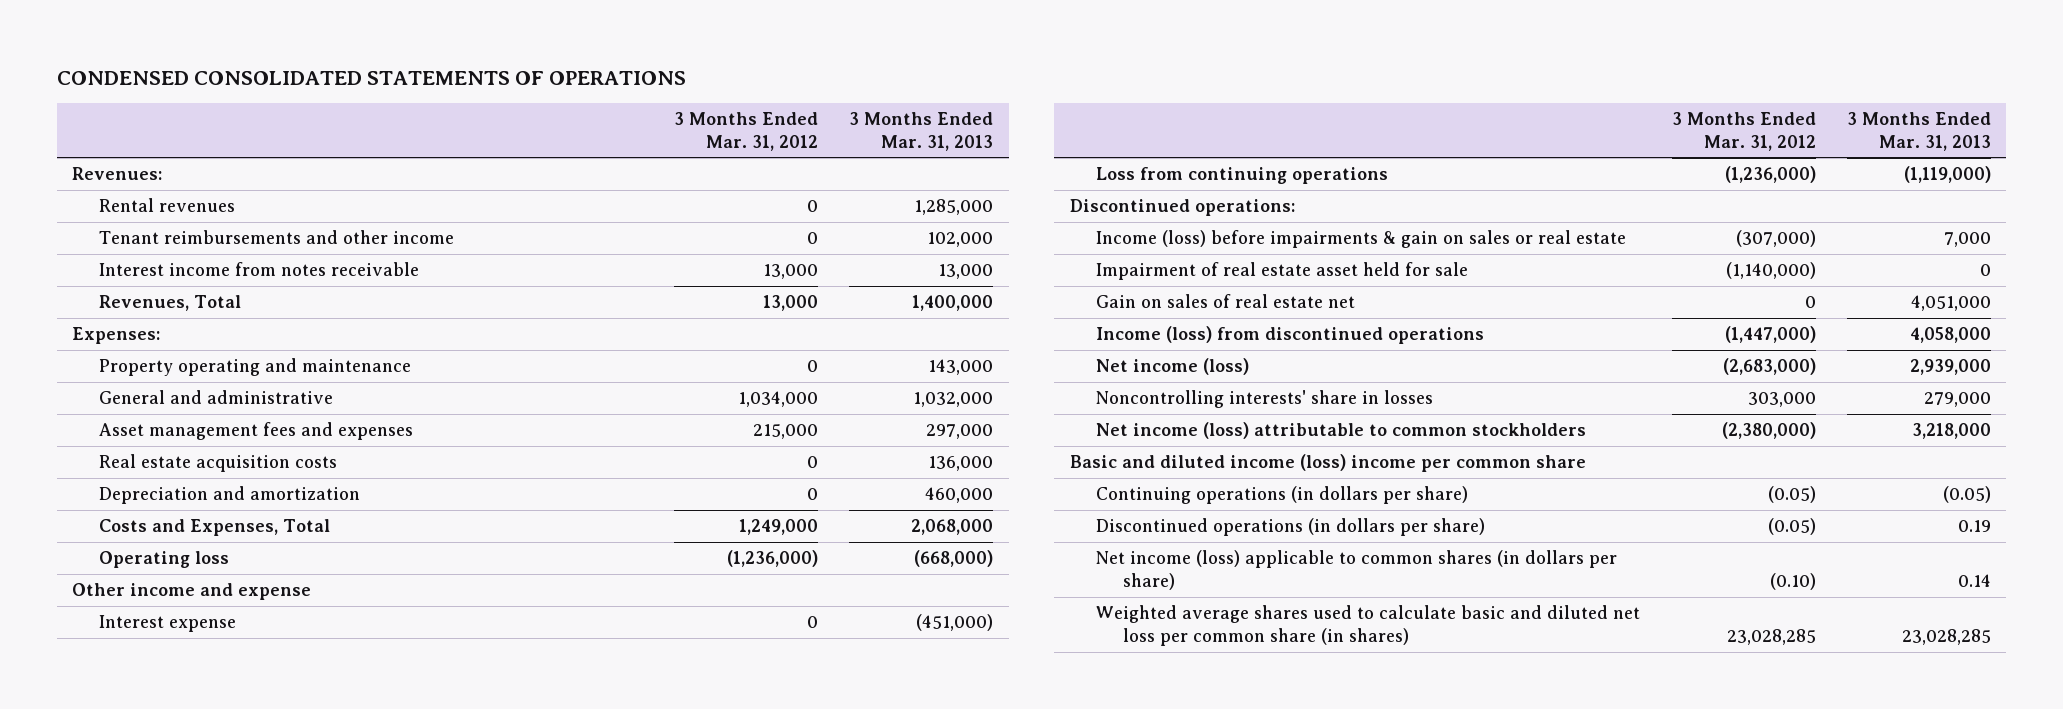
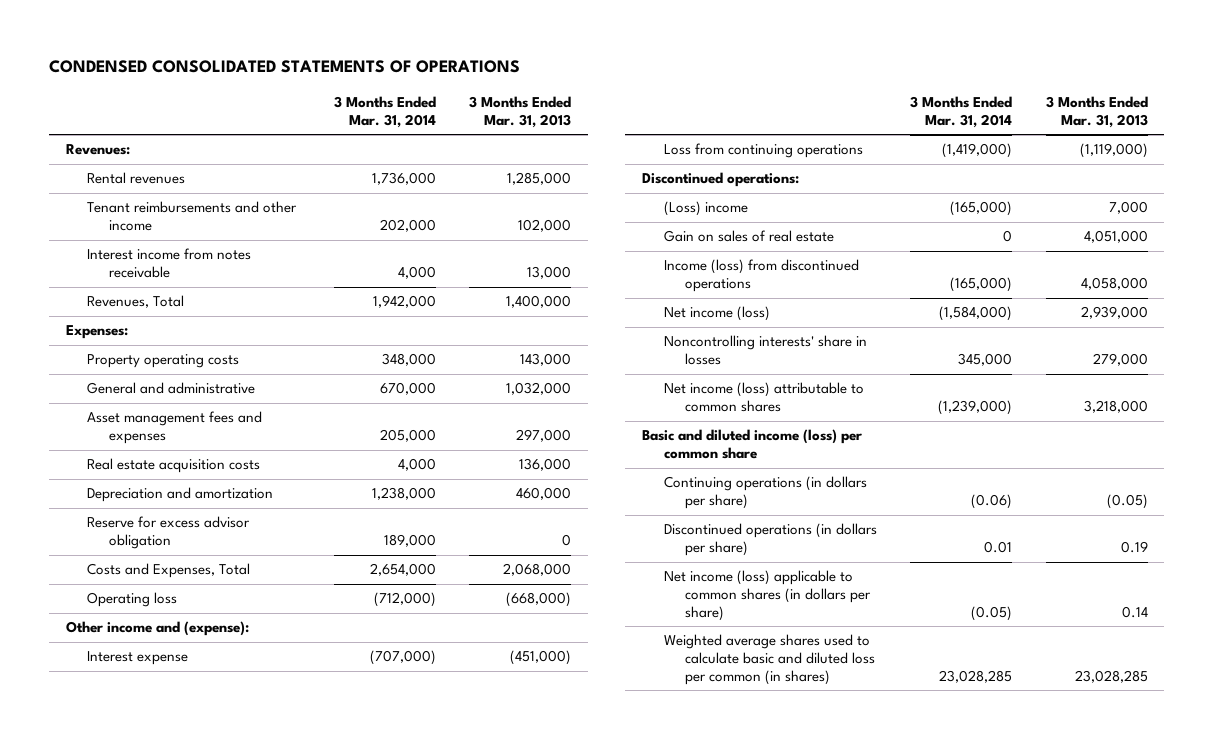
[674,112,819,151] 3 Months Ended Mar. 31, 2012 -> none
none -> [333,96,436,128] 3 Months Ended Mar. 31, 2014
[99,358,412,377] Property operating and maintenance -> [87,354,240,369] Property operating costs
none -> [87,516,251,550] Reserve for excess advisor obligation
[72,583,312,601] Other income and expense -> [65,621,249,637] Other income and (expense):
[1096,230,1627,249] Income (loss) before impairments & gain on sales or real estate -> none
[1096,262,1469,281] Impairment of real estate asset held for sale -> none
none -> [663,201,748,217] (Loss) income
[1096,294,1356,309] Gain on sales of real estate net -> [663,230,834,243] Gain on sales of real estate
[1096,422,1587,440] Net income (loss) attributable to common stockholders -> [663,382,864,413] Net income (loss) attributable to common shares
[1069,454,1586,473] Basic and diluted income (loss) income per common share -> [642,429,863,460] Basic and diluted income (loss) per common share
[1096,605,1641,646] Weighted average shares used to calculate basic and diluted net loss per common share (in shares) -> [663,634,876,685] Weighted average shares used to calculate basic and diluted loss per common (in shares)

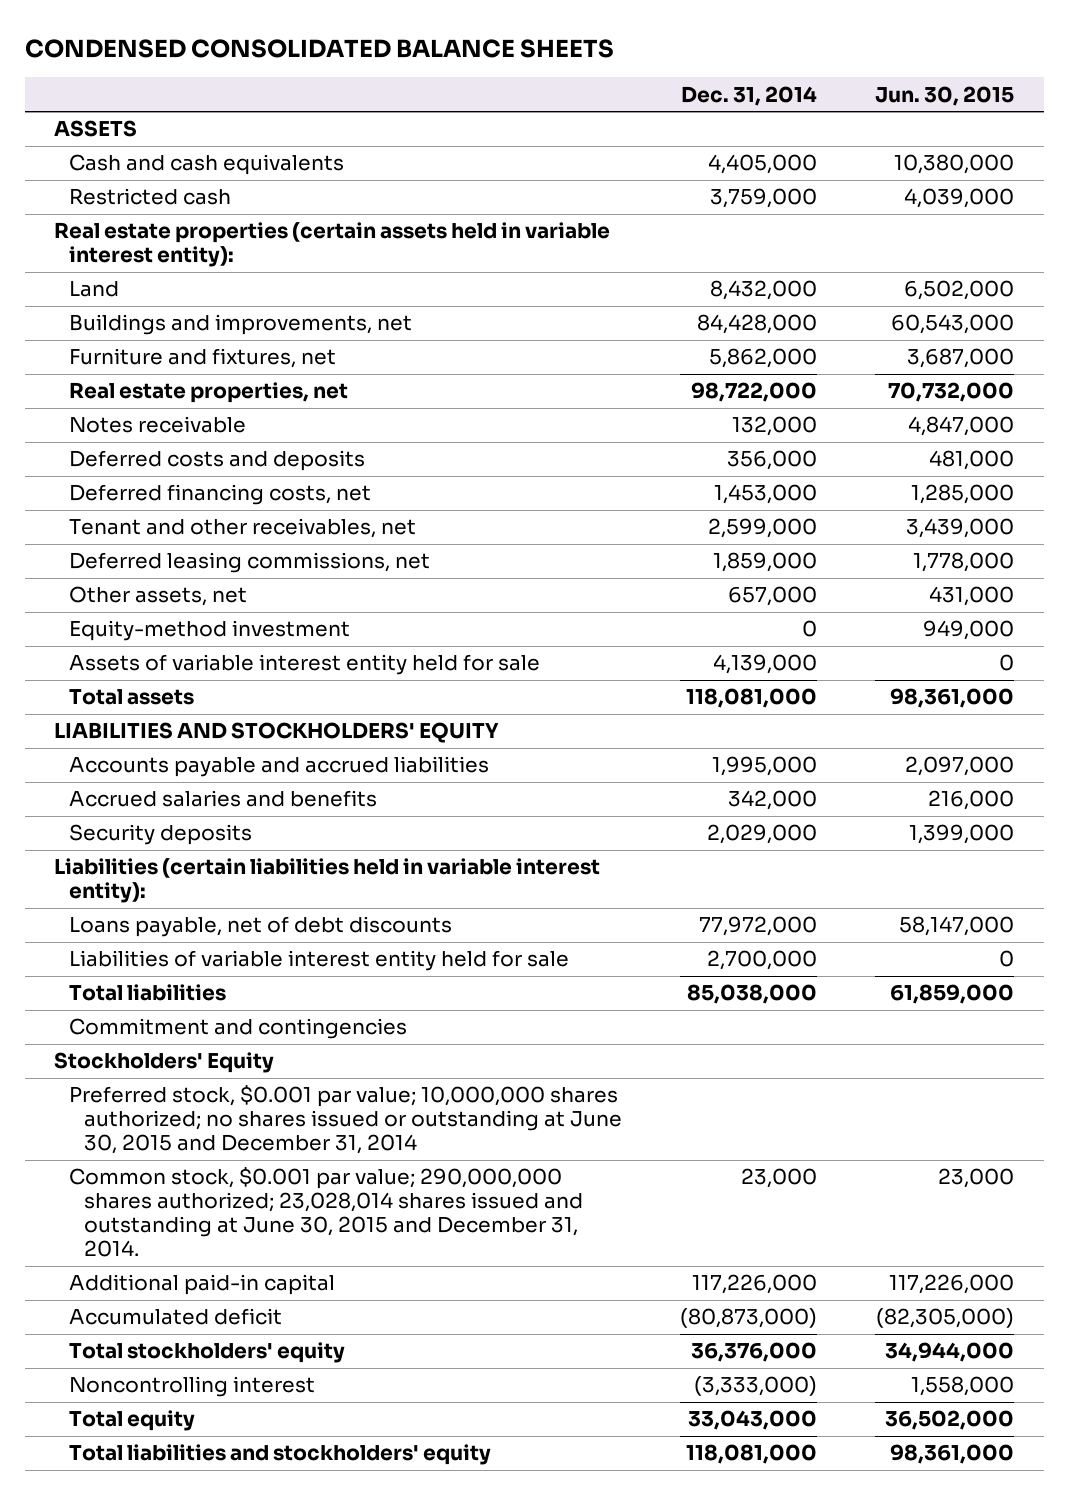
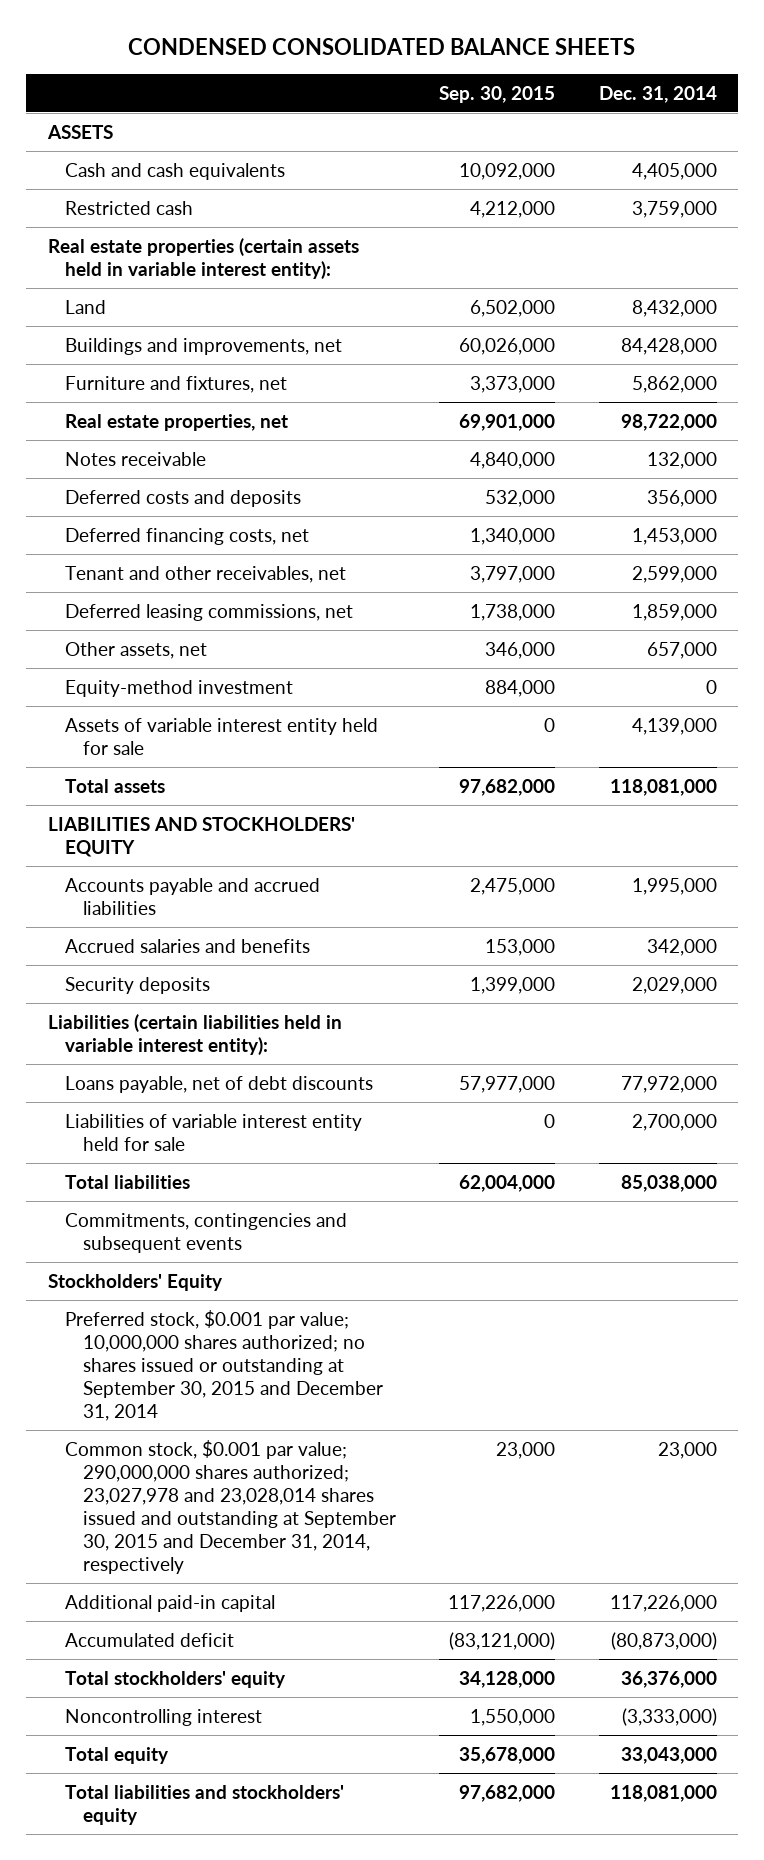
[875,85,1015,106] Jun. 30, 2015 -> none
none -> [439,85,556,103] Sep. 30, 2015
[68,1018,407,1040] Commitment and contingencies -> [65,1212,348,1253] Commitments, contingencies and subsequent events
[68,1085,622,1155] Preferred stock, $0.001 par value; 10,000,000 shares authorized; no shares issued or outstanding at June 30, 2015 and December 31, 2014 -> [65,1309,384,1421] Preferred stock, $0.001 par value; 10,000,000 shares authorized; no shares issued or outstanding at September 30, 2015 and December 31, 2014
[68,1167,583,1258] Common stock, $0.001 par value; 290,000,000 shares authorized; 23,028,014 shares issued and outstanding at June 30, 2015 and December 31, 2014. -> [65,1439,397,1575] Common stock, $0.001 par value; 290,000,000 shares authorized; 23,027,978 and 23,028,014 shares issued and outstanding at September 30, 2015 and December 31, 2014, respectively

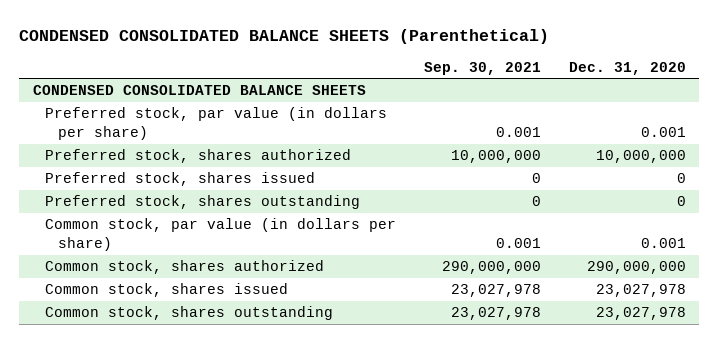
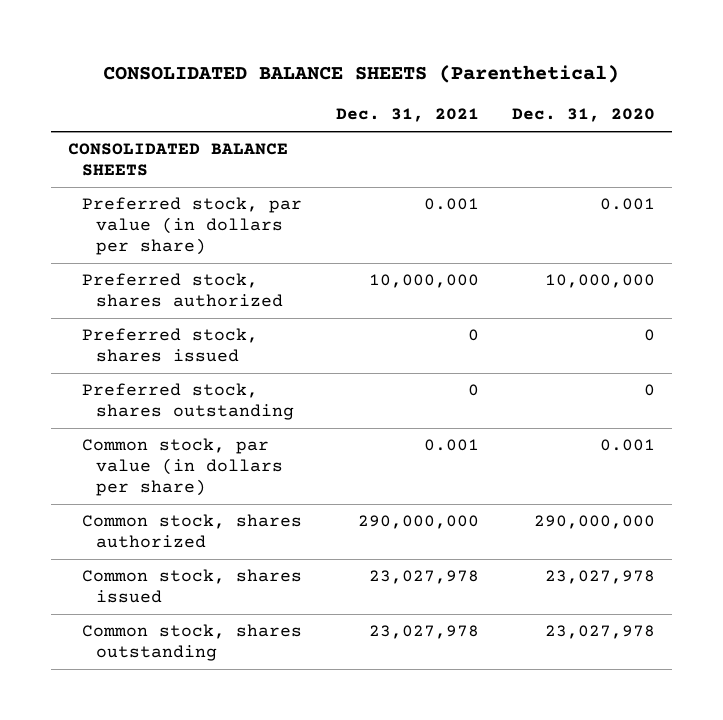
[18,28,549,44] CONDENSED CONSOLIDATED BALANCE SHEETS (Parenthetical) -> [103,65,620,84] CONSOLIDATED BALANCE SHEETS (Parenthetical)
[423,61,541,75] Sep. 30, 2021 -> none
none -> [335,108,479,123] Dec. 31, 2021
[32,85,366,96] CONDENSED CONSOLIDATED BALANCE SHEETS -> [68,143,289,176] CONSOLIDATED BALANCE SHEETS

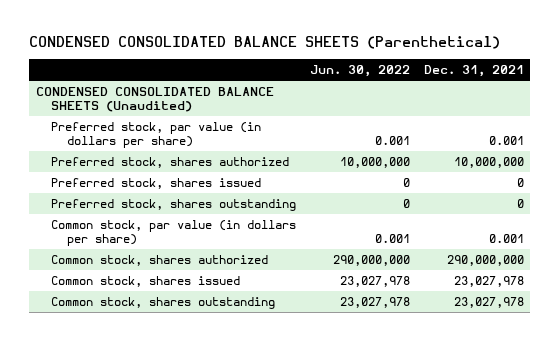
[103,65,620,84] CONSOLIDATED BALANCE SHEETS (Parenthetical) -> [28,36,500,50] CONDENSED CONSOLIDATED BALANCE SHEETS (Parenthetical)
[511,108,655,123] Dec. 31, 2020 -> none
none -> [309,65,410,78] Jun. 30, 2022
[68,143,289,176] CONSOLIDATED BALANCE SHEETS -> [35,87,274,113] CONDENSED CONSOLIDATED BALANCE SHEETS (Unaudited)

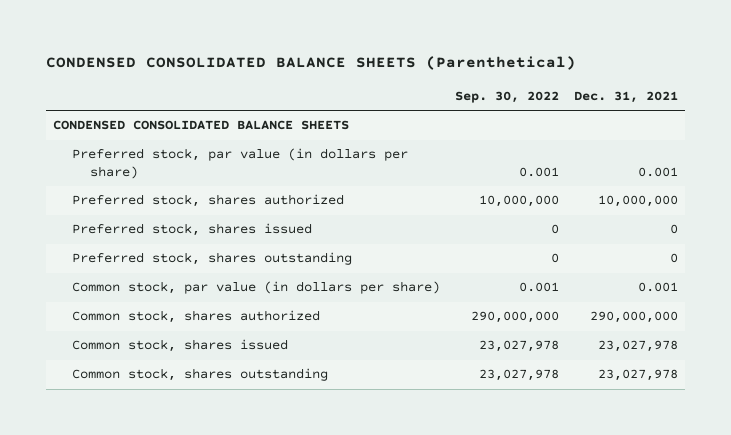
[309,65,410,78] Jun. 30, 2022 -> none
none -> [454,90,559,103] Sep. 30, 2022
[35,87,274,113] CONDENSED CONSOLIDATED BALANCE SHEETS (Unaudited) -> [53,120,350,131] CONDENSED CONSOLIDATED BALANCE SHEETS

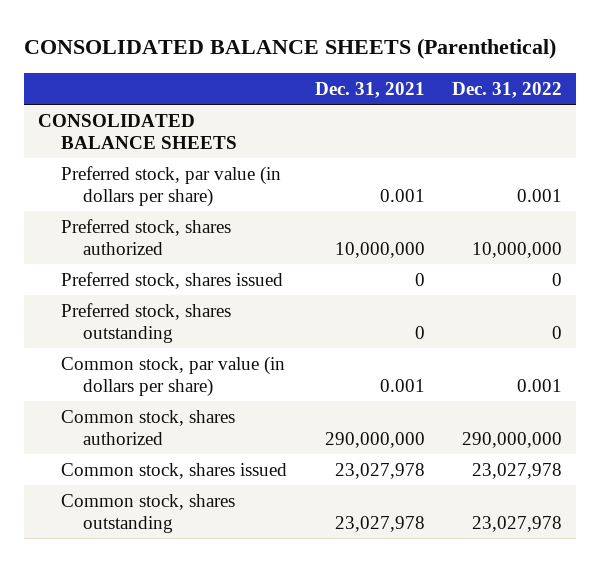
[45,56,576,71] CONDENSED CONSOLIDATED BALANCE SHEETS (Parenthetical) -> [24,38,557,60] CONSOLIDATED BALANCE SHEETS (Parenthetical)
[454,90,559,103] Sep. 30, 2022 -> none
none -> [452,81,563,98] Dec. 31, 2022
[53,120,350,131] CONDENSED CONSOLIDATED BALANCE SHEETS -> [38,113,237,149] CONSOLIDATED BALANCE SHEETS

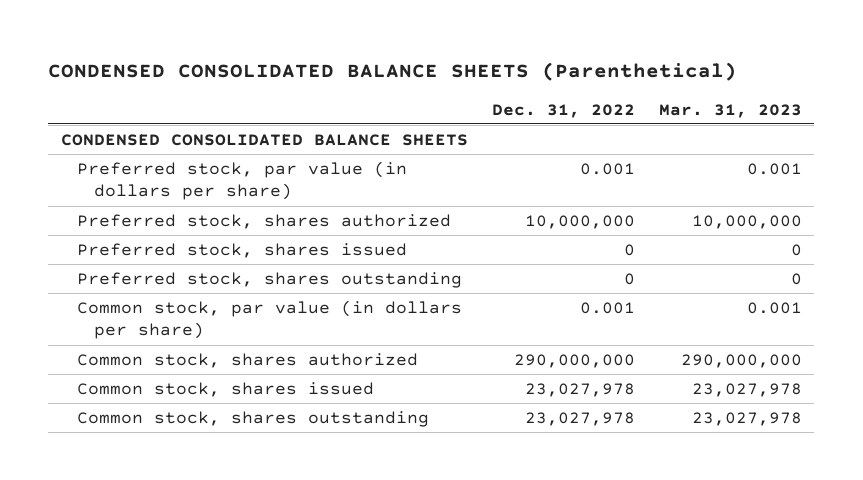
[24,38,557,60] CONSOLIDATED BALANCE SHEETS (Parenthetical) -> [48,61,738,81] CONDENSED CONSOLIDATED BALANCE SHEETS (Parenthetical)
[314,81,425,98] Dec. 31, 2021 -> none
none -> [659,103,803,118] Mar. 31, 2023
[38,113,237,149] CONSOLIDATED BALANCE SHEETS -> [60,133,468,146] CONDENSED CONSOLIDATED BALANCE SHEETS

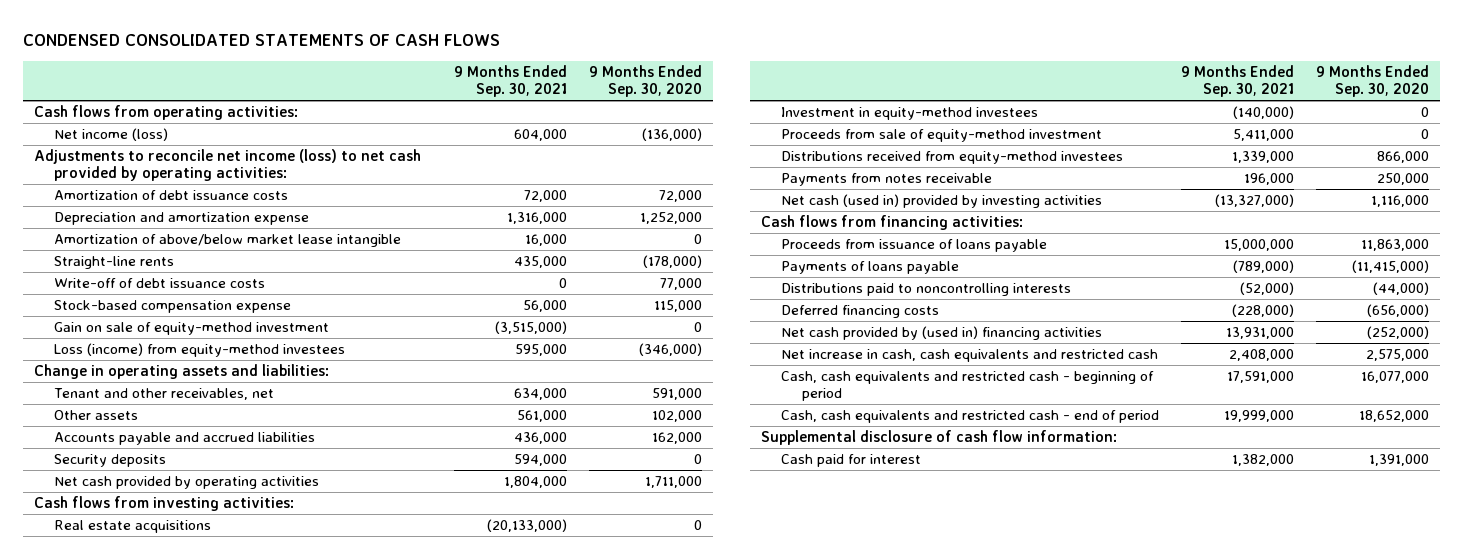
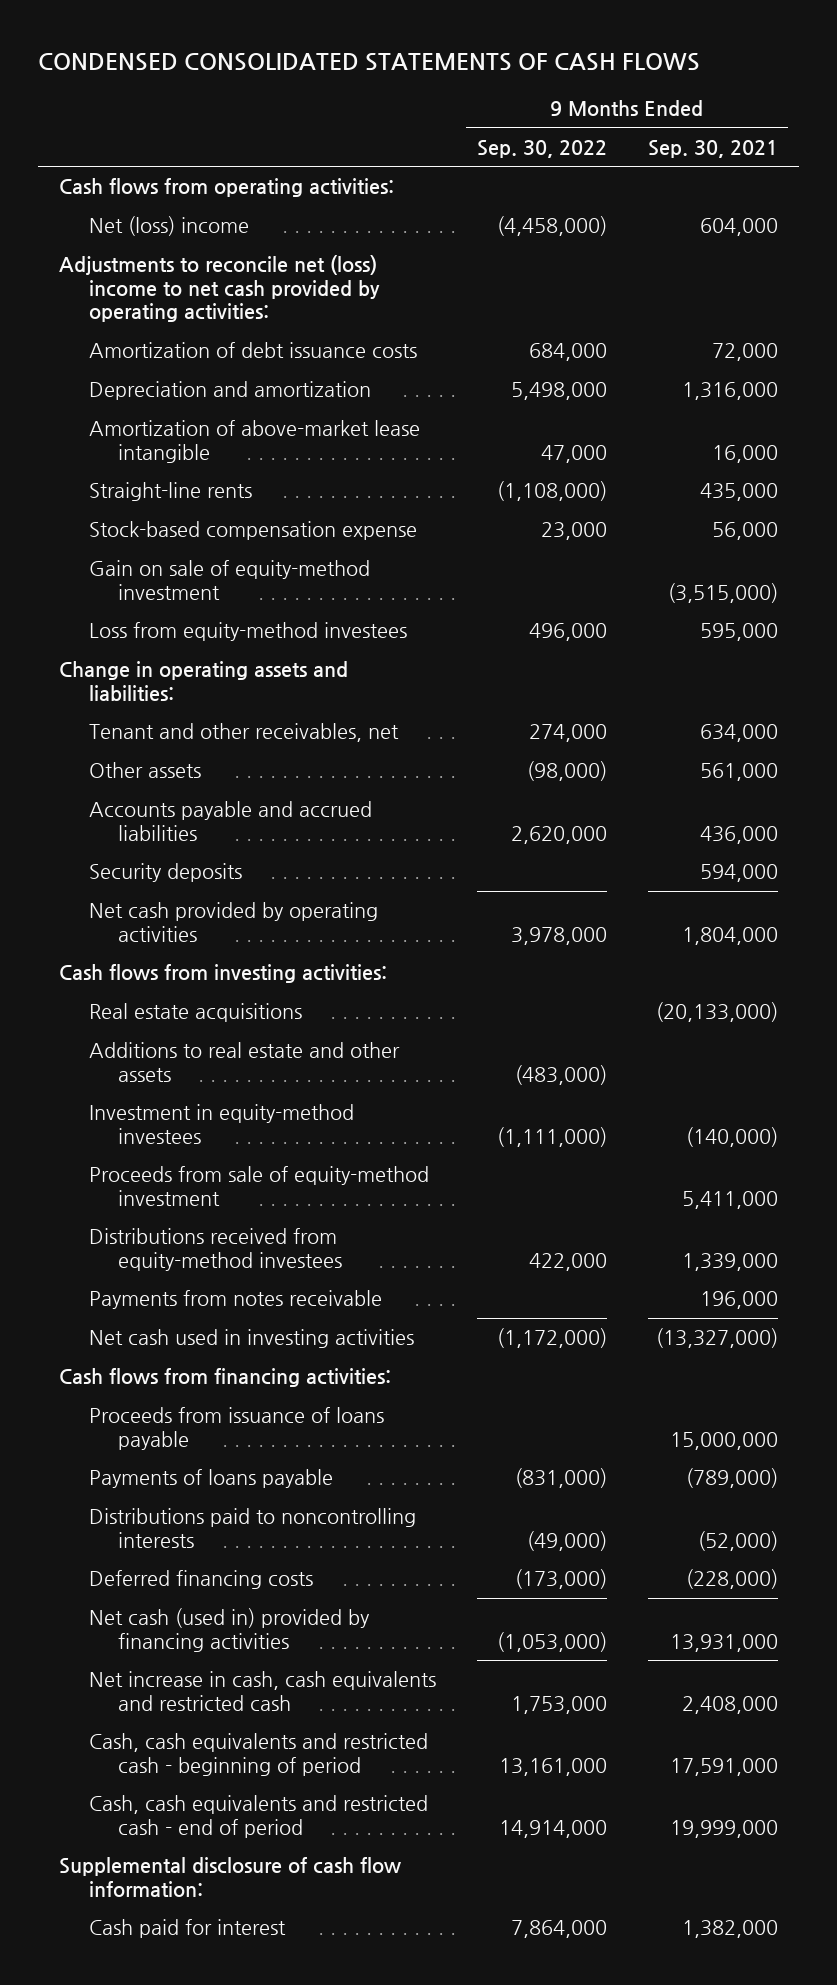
[589,65,703,98] 9 Months Ended Sep. 30, 2020 -> none
none -> [476,140,607,159] Sep. 30, 2022
[54,128,169,142] Net income (loss) -> [88,216,249,237] Net (loss) income
[34,149,422,182] Adjustments to reconcile net income (loss) to net cash provided by operating activities: -> [58,255,380,323] Adjustments to reconcile net (loss) income to net cash provided by operating activities:
[54,212,310,226] Depreciation and amortization expense -> [88,381,371,401] Depreciation and amortization
[54,234,402,248] Amortization of above/below market lease intangible -> [88,420,420,463] Amortization of above-market lease intangible
[54,278,266,289] Write-off of debt issuance costs -> none
[54,343,346,358] Loss (income) from equity-method investees -> [88,622,407,642] Loss from equity-method investees
none -> [88,1042,400,1082] Additions to real estate and other assets
[781,194,1103,209] Net cash (used in) provided by investing activities -> [88,1329,414,1349] Net cash used in investing activities
[781,326,1103,341] Net cash provided by (used in) financing activities -> [88,1608,370,1652] Net cash (used in) provided by financing activities

